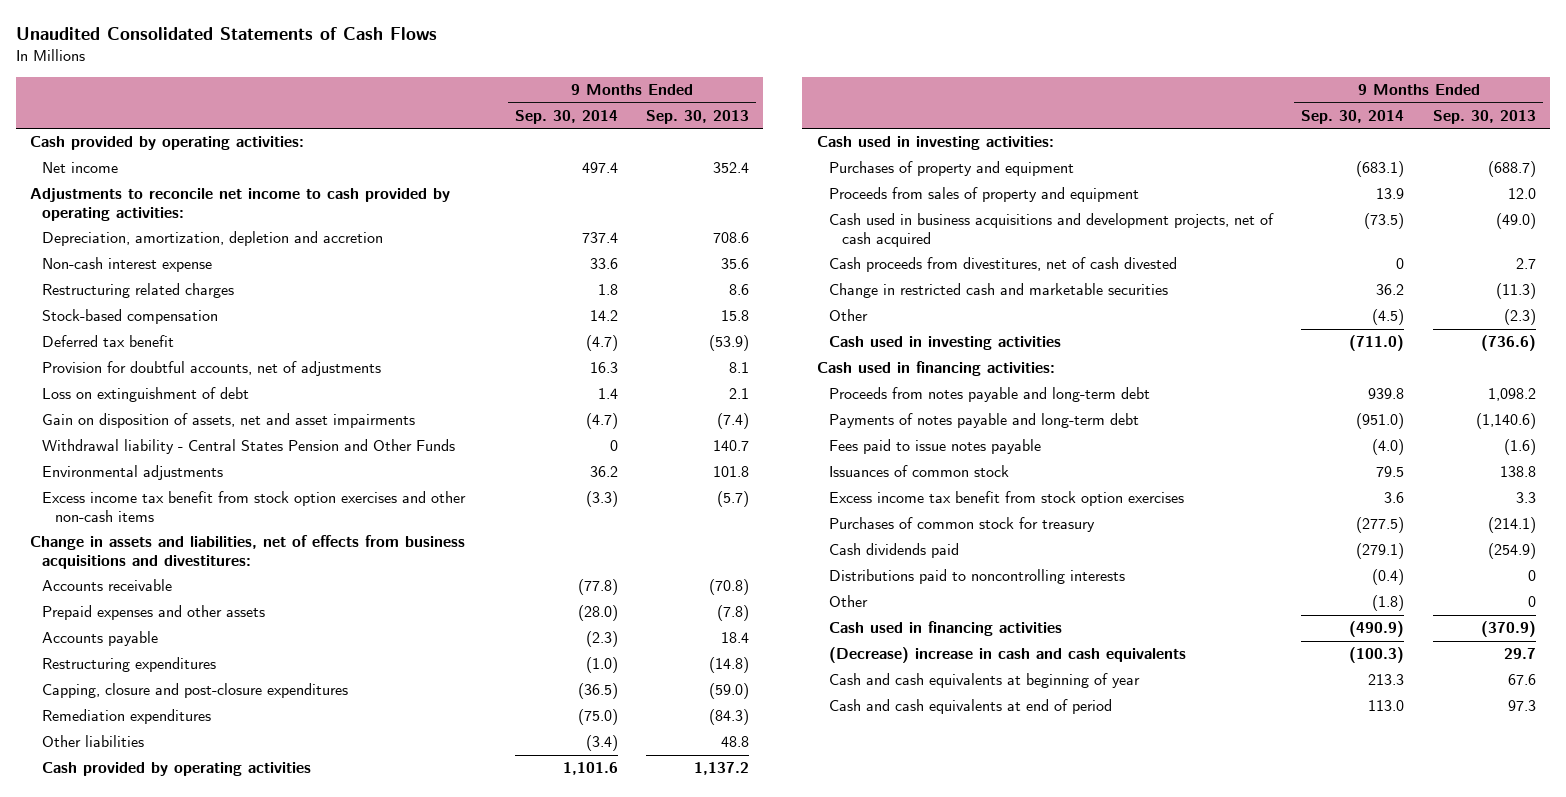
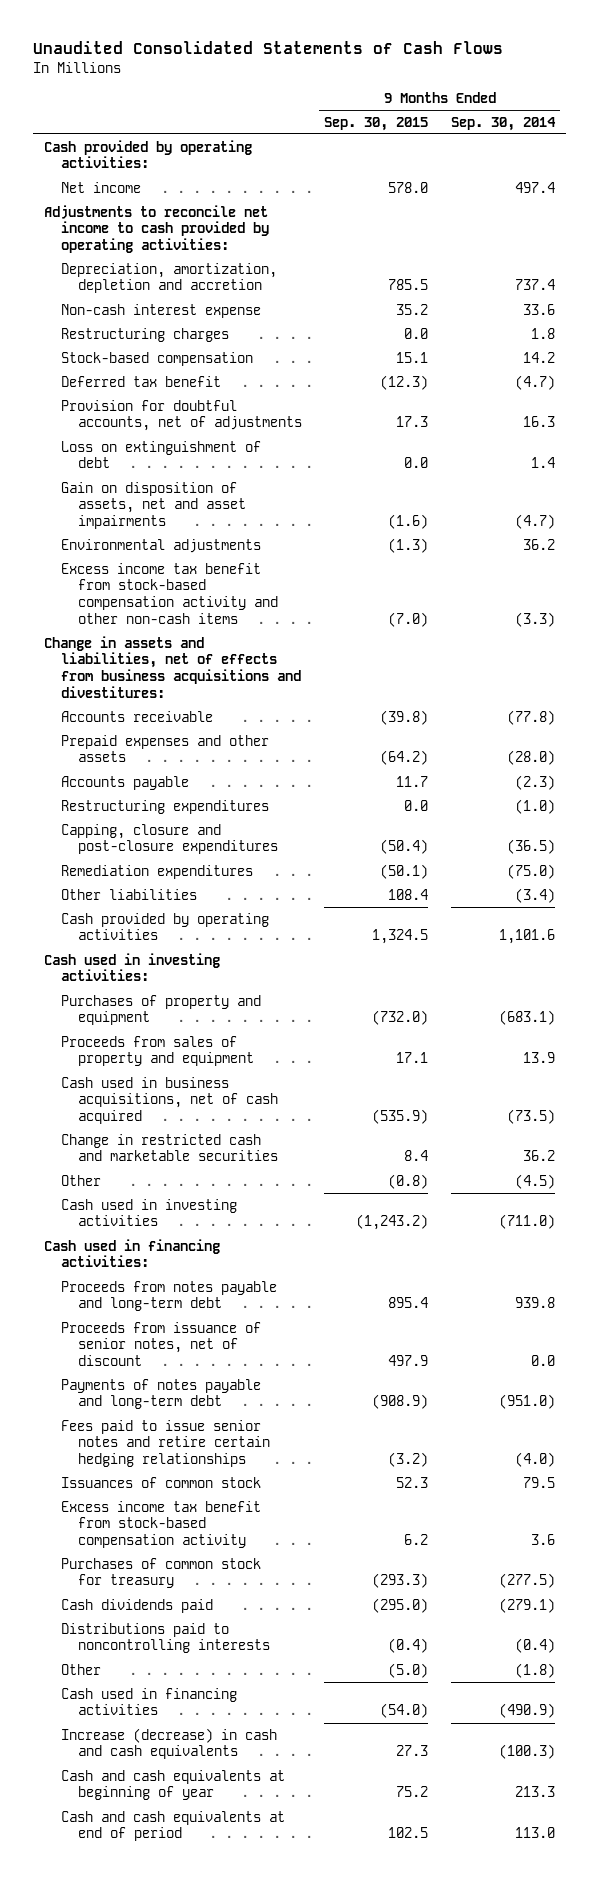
[646,109,750,124] Sep. 30, 2013 -> none
none -> [324,116,429,131] Sep. 30, 2015
[42,283,235,299] Restructuring related charges -> [61,327,230,342] Restructuring charges
[42,439,456,455] Withdrawal liability - Central States Pension and Other Funds -> none
[42,491,467,522] Excess income tax benefit from stock option exercises and other non-cash items -> [61,562,279,625] Excess income tax benefit from stock-based compensation activity and other non-cash items
[829,257,1178,273] Cash proceeds from divestitures, net of cash divested -> none
[829,213,1275,247] Cash used in business acquisitions and development projects, net of cash acquired -> [61,1076,279,1125] Cash used in business acquisitions, net of cash acquired
none -> [61,1321,262,1367] Proceeds from issuance of senior notes, net of discount
[829,439,1042,455] Fees paid to issue notes payable -> [61,1419,271,1468] Fees paid to issue senior notes and retire certain hedging relationships
[829,491,1185,507] Excess income tax benefit from stock option exercises -> [61,1500,262,1549] Excess income tax benefit from stock-based compensation activity
[829,647,1187,664] (Decrease) increase in cash and cash equivalents -> [61,1727,278,1760] Increase (decrease) in cash and cash equivalents

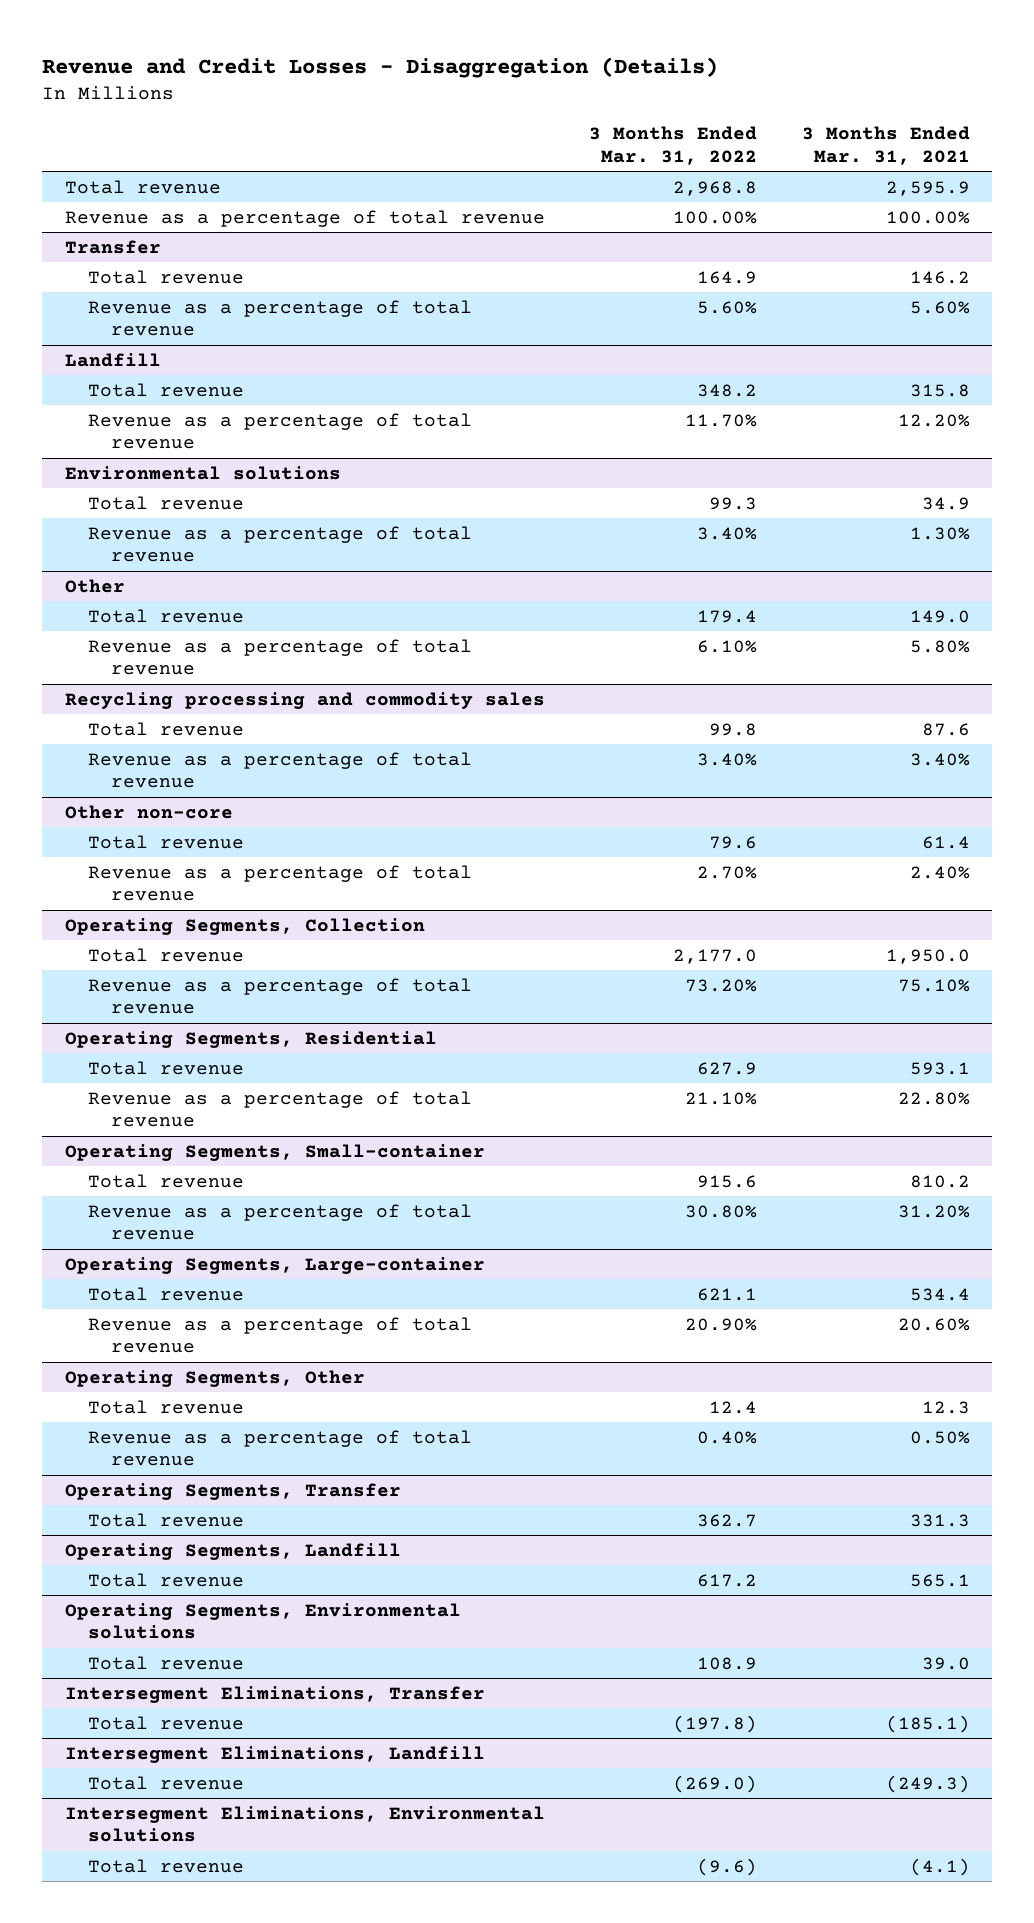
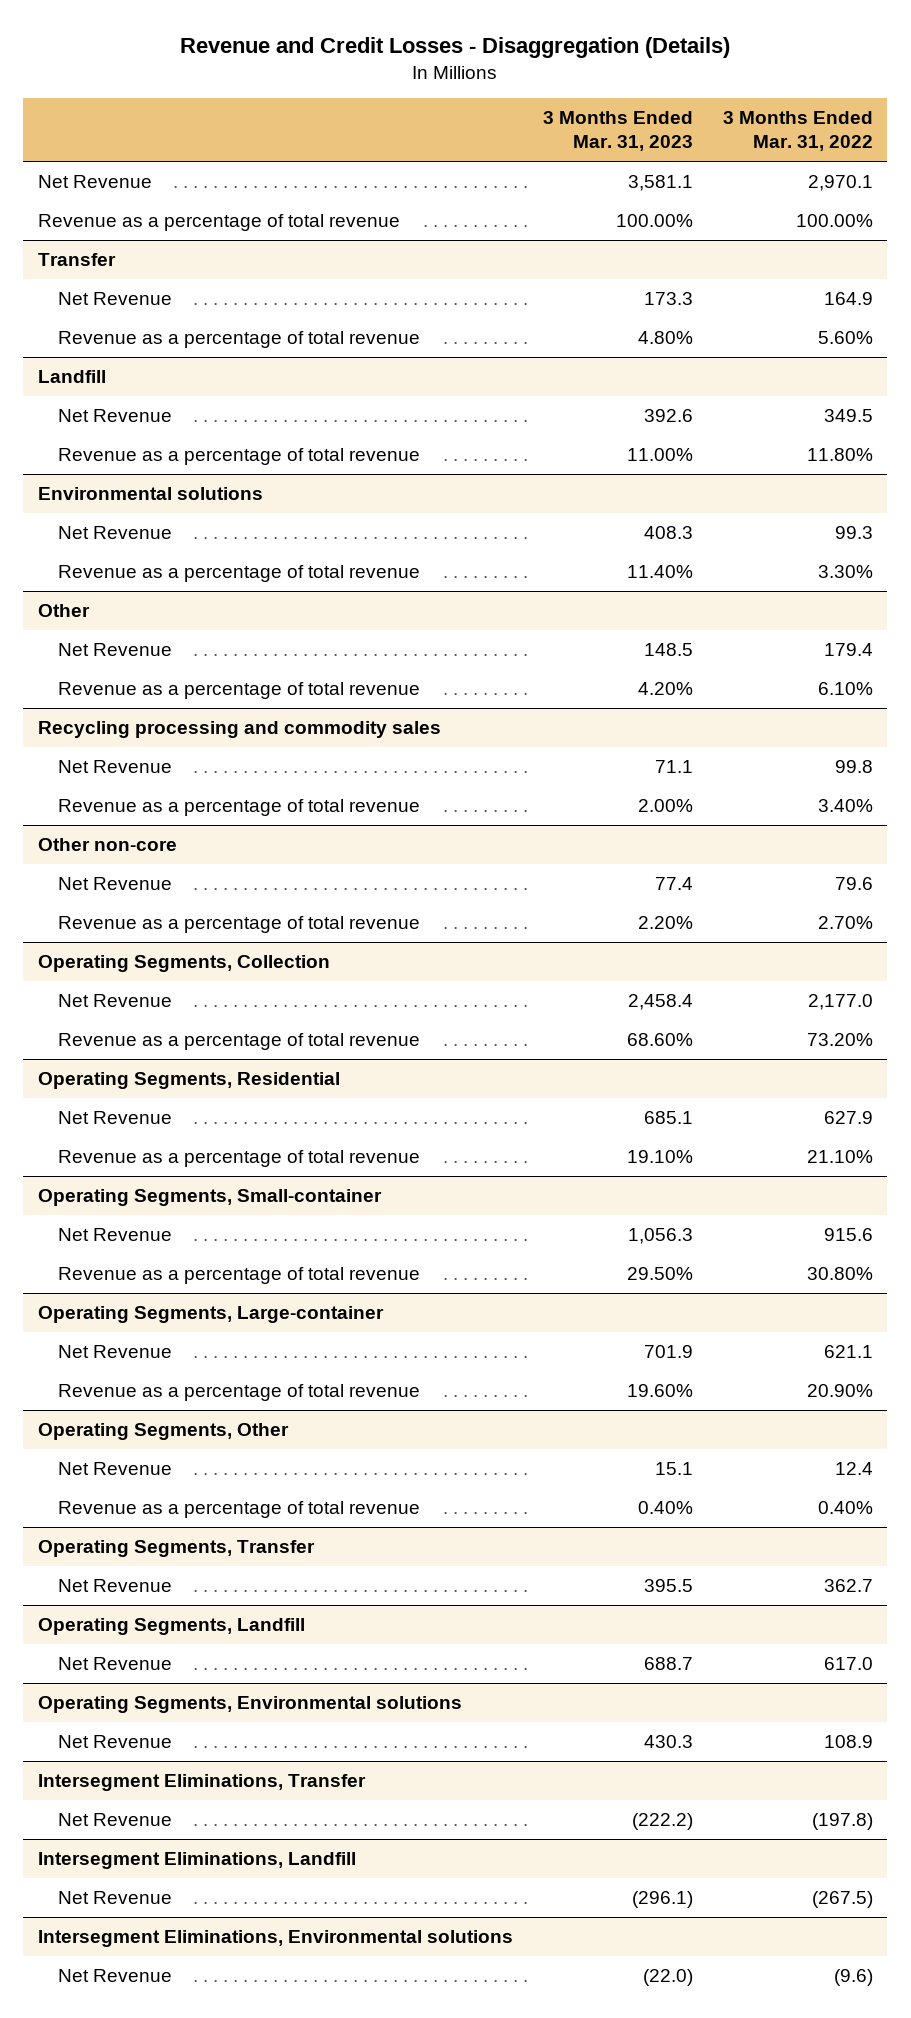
[801,126,970,165] 3 Months Ended Mar. 31, 2021 -> none
none -> [542,110,693,152] 3 Months Ended Mar. 31, 2023
[64,179,221,194] Total revenue -> [38,174,153,188] Net Revenue
[673,180,758,196] 2,968.8 -> [807,174,873,191] 2,970.1
[88,269,245,284] Total revenue -> [58,291,173,305] Net Revenue
[88,382,245,397] Total revenue -> [58,408,173,422] Net Revenue
[697,383,758,397] 348.2 -> [823,408,873,422] 349.5
[685,413,758,427] 11.70% -> [806,447,873,461] 11.80%
[88,495,245,510] Total revenue -> [58,525,173,539] Net Revenue
[697,526,758,540] 3.40% -> [817,564,873,578] 3.30%
[88,608,245,623] Total revenue -> [58,642,173,656] Net Revenue
[88,721,245,736] Total revenue -> [58,759,173,773] Net Revenue
[88,834,245,849] Total revenue -> [58,876,173,890] Net Revenue
[88,947,245,962] Total revenue -> [58,993,173,1007] Net Revenue
[88,1060,245,1075] Total revenue -> [58,1110,173,1124] Net Revenue
[88,1173,245,1188] Total revenue -> [58,1227,173,1241] Net Revenue
[88,1286,245,1301] Total revenue -> [58,1344,173,1358] Net Revenue
[88,1399,245,1414] Total revenue -> [58,1461,173,1475] Net Revenue
[88,1512,245,1527] Total revenue -> [58,1578,173,1592] Net Revenue
[88,1572,245,1587] Total revenue -> [58,1656,173,1670] Net Revenue
[697,1573,758,1587] 617.2 -> [823,1656,873,1670] 617.0
[88,1655,245,1670] Total revenue -> [58,1734,173,1748] Net Revenue
[88,1715,245,1730] Total revenue -> [58,1812,173,1826] Net Revenue
[88,1775,245,1790] Total revenue -> [58,1890,173,1904] Net Revenue
[673,1774,758,1793] (269.0) -> [811,1890,873,1908] (267.5)
[88,1858,245,1873] Total revenue -> [58,1968,173,1982] Net Revenue

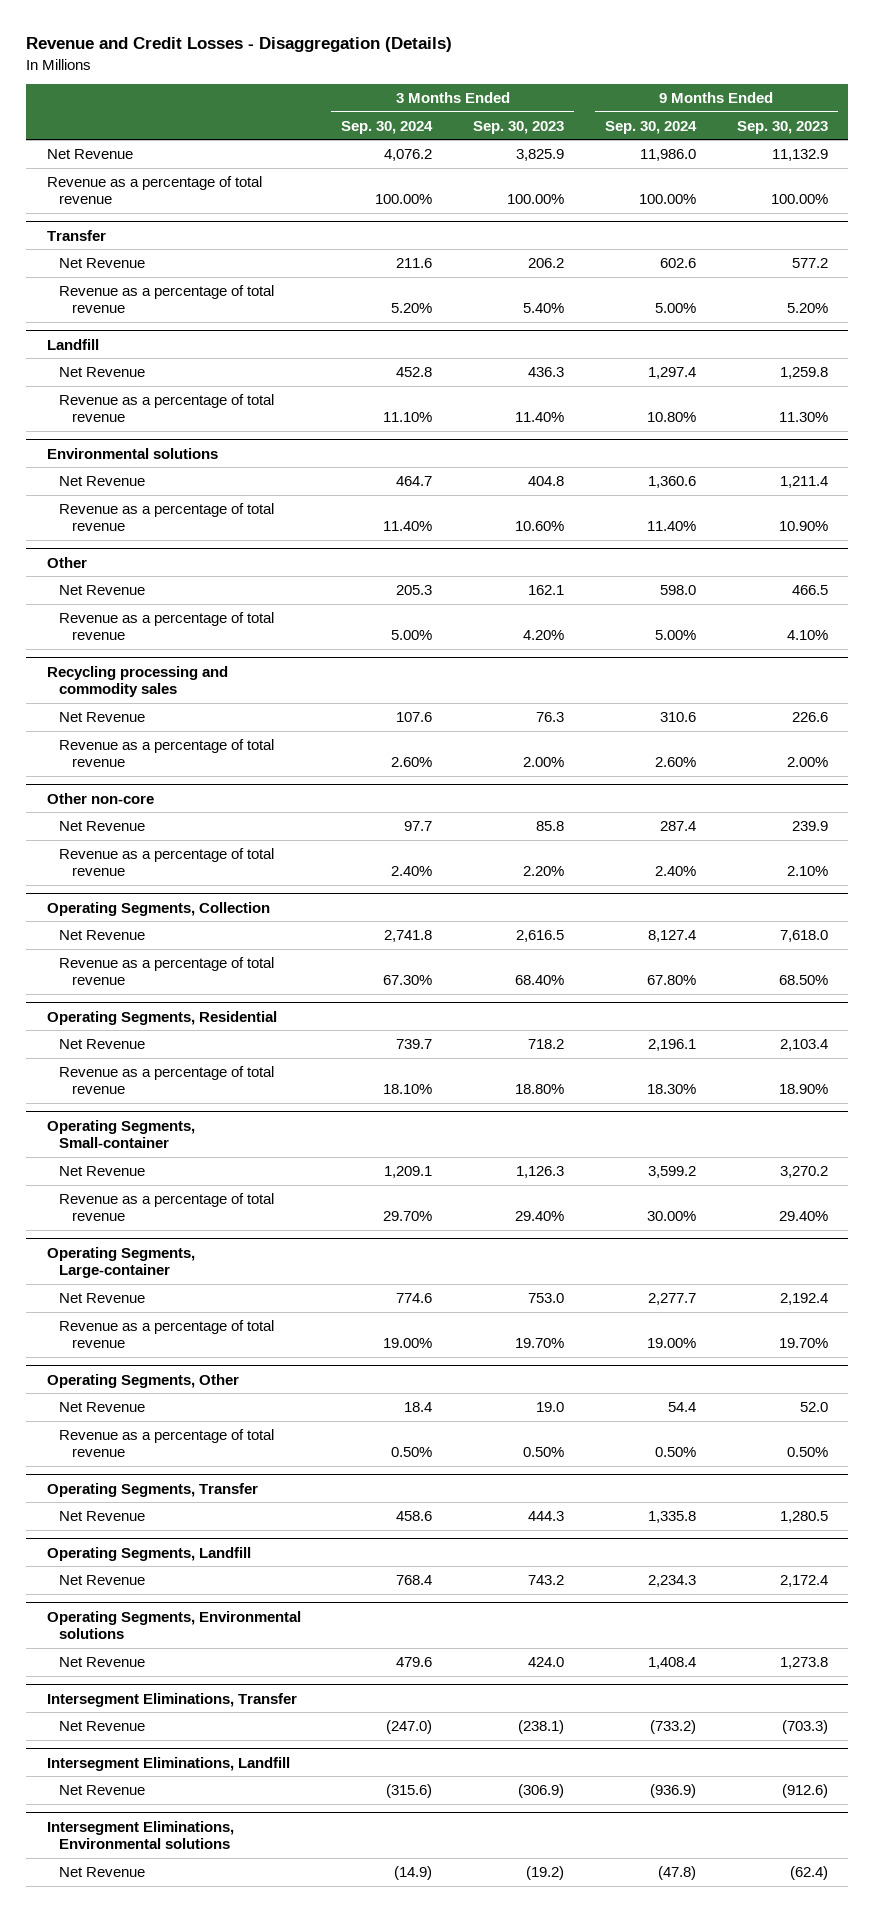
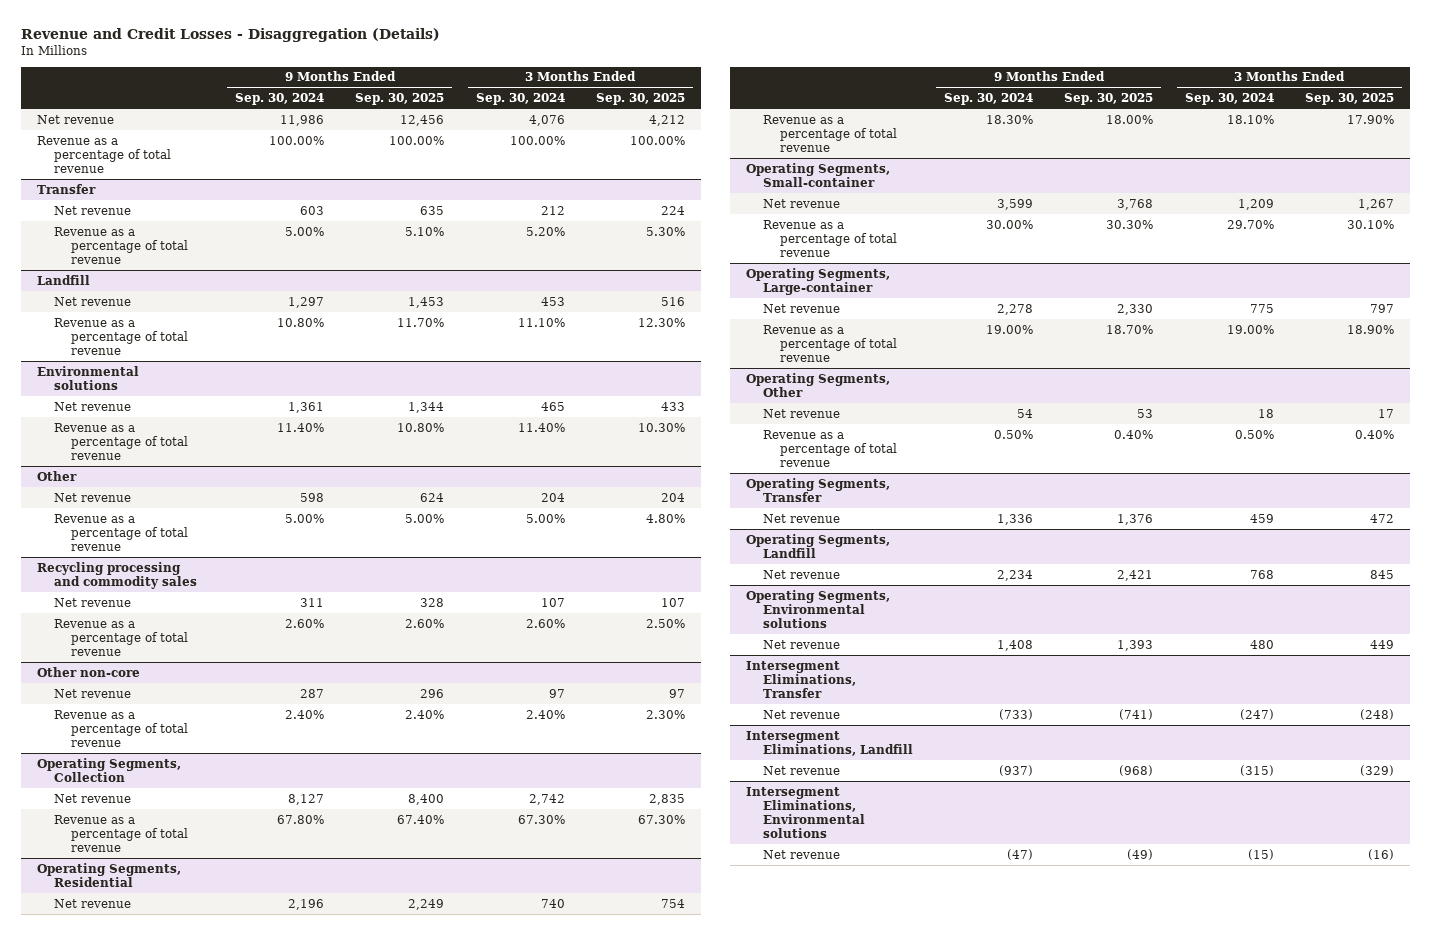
[473,120,565,134] Sep. 30, 2023 -> none
[736,120,828,134] Sep. 30, 2023 -> none
none -> [355,93,445,106] Sep. 30, 2025
none -> [595,93,685,106] Sep. 30, 2025
[46,148,133,159] Net Revenue -> [36,114,114,124] Net revenue
[384,148,433,161] 4,076.2 -> [528,114,565,126] 4,076
[639,148,696,161] 11,986.0 -> [280,114,325,126] 11,986
[59,257,146,268] Net Revenue -> [53,205,131,215] Net revenue
[396,257,433,268] 211.6 -> [540,205,565,215] 212
[659,257,696,268] 602.6 -> [300,205,325,215] 603
[59,366,146,377] Net Revenue -> [53,296,131,306] Net revenue
[396,366,433,377] 452.8 -> [540,296,565,306] 453
[647,366,696,379] 1,297.4 -> [288,296,325,308] 1,297
[59,475,146,486] Net Revenue -> [53,401,131,411] Net revenue
[396,475,433,486] 464.7 -> [540,401,565,411] 465
[647,475,696,488] 1,360.6 -> [288,401,325,413] 1,361
[59,584,146,595] Net Revenue -> [53,492,131,502] Net revenue
[396,584,433,595] 205.3 -> [540,492,565,502] 204
[659,584,696,595] 598.0 -> [300,492,325,502] 598
[59,711,146,722] Net Revenue -> [53,597,131,607] Net revenue
[396,711,433,722] 107.6 -> [540,597,565,607] 107
[659,711,696,722] 310.6 -> [300,597,325,607] 311
[59,820,146,831] Net Revenue -> [53,688,131,698] Net revenue
[404,820,433,831] 97.7 -> [548,688,565,698] 97
[659,820,696,831] 287.4 -> [300,688,325,698] 287
[59,929,146,940] Net Revenue -> [53,793,131,803] Net revenue
[384,929,433,942] 2,741.8 -> [528,793,565,805] 2,742
[647,929,696,942] 8,127.4 -> [288,793,325,805] 8,127
[59,1038,146,1049] Net Revenue -> [53,898,131,908] Net revenue
[396,1038,433,1049] 739.7 -> [540,898,565,908] 740
[647,1038,696,1051] 2,196.1 -> [288,898,325,910] 2,196
[59,1165,146,1176] Net Revenue -> [762,198,840,208] Net revenue
[384,1165,433,1178] 1,209.1 -> [1237,198,1274,210] 1,209
[647,1165,696,1178] 3,599.2 -> [997,198,1034,210] 3,599
[59,1292,146,1303] Net Revenue -> [762,303,840,313] Net revenue
[396,1292,433,1303] 774.6 -> [1249,303,1274,313] 775
[647,1292,696,1305] 2,277.7 -> [997,303,1034,315] 2,278
[59,1401,146,1412] Net Revenue -> [762,408,840,418] Net revenue
[404,1401,433,1412] 18.4 -> [1257,408,1274,418] 18
[667,1401,696,1412] 54.4 -> [1017,408,1034,418] 54
[59,1510,146,1521] Net Revenue -> [762,513,840,523] Net revenue
[396,1510,433,1521] 458.6 -> [1249,513,1274,523] 459
[647,1510,696,1523] 1,335.8 -> [997,513,1034,525] 1,336
[59,1574,146,1585] Net Revenue -> [762,569,840,579] Net revenue
[396,1574,433,1585] 768.4 -> [1249,569,1274,579] 768
[647,1574,696,1587] 2,234.3 -> [997,569,1034,581] 2,234
[59,1656,146,1667] Net Revenue -> [762,639,840,649] Net revenue
[396,1656,433,1667] 479.6 -> [1249,639,1274,649] 480
[647,1656,696,1669] 1,408.4 -> [997,639,1034,651] 1,408
[59,1720,146,1731] Net Revenue -> [762,709,840,719] Net revenue
[386,1719,433,1734] (247.0) -> [1239,708,1274,720] (247)
[649,1719,696,1734] (733.2) -> [999,708,1034,720] (733)
[59,1784,146,1795] Net Revenue -> [762,765,840,775] Net revenue
[386,1783,433,1798] (315.6) -> [1239,764,1274,776] (315)
[649,1783,696,1798] (936.9) -> [999,764,1034,776] (937)
[59,1866,146,1877] Net Revenue -> [762,849,840,859] Net revenue
[394,1865,433,1880] (14.9) -> [1247,848,1274,860] (15)
[657,1865,696,1880] (47.8) -> [1007,848,1034,860] (47)

